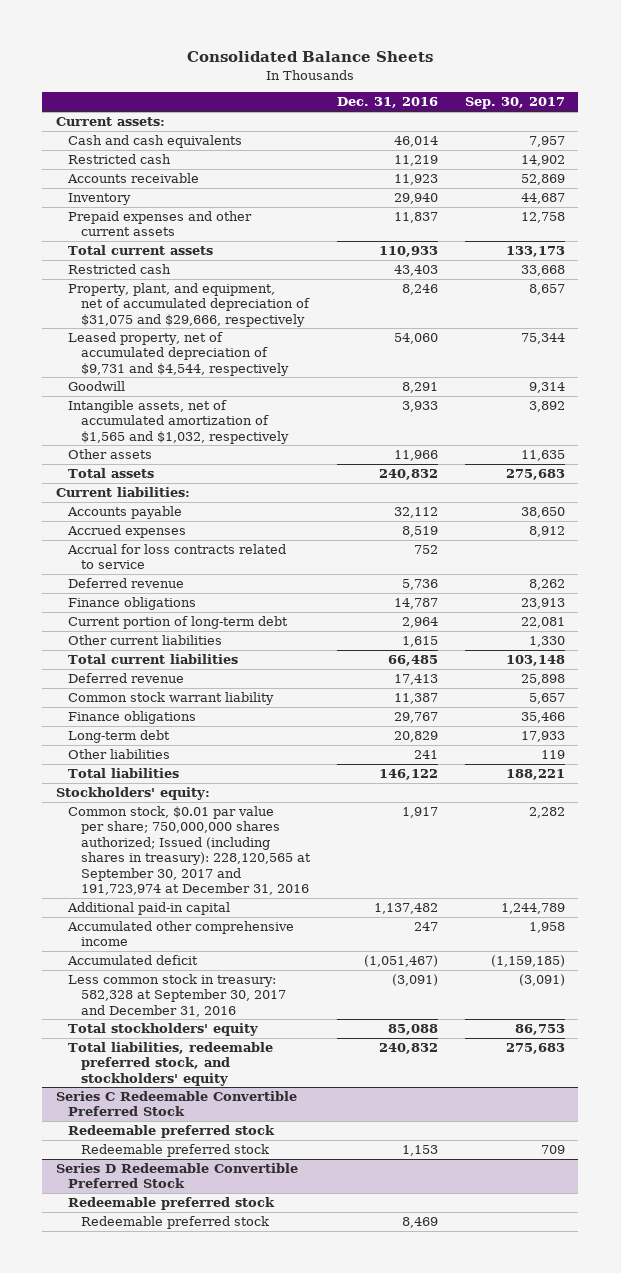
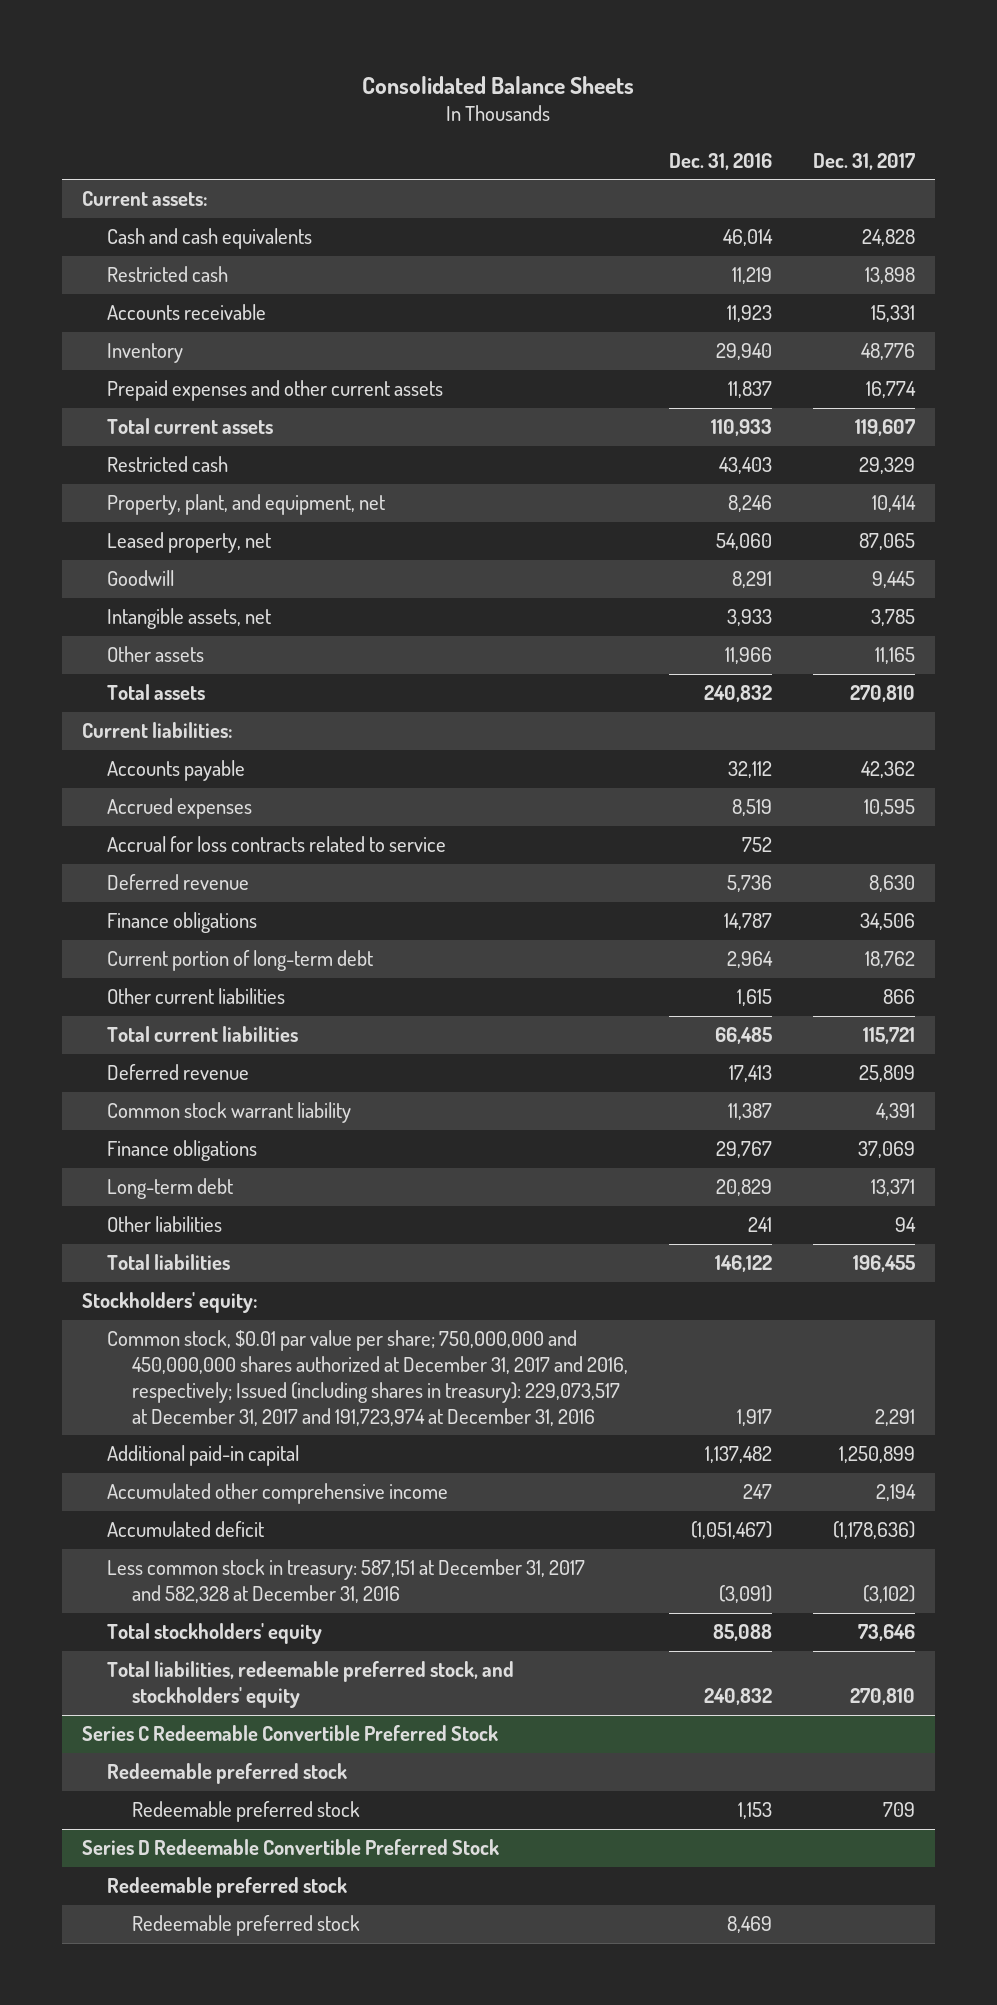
[464,97,565,110] Sep. 30, 2017 -> none
none -> [812,152,915,170] Dec. 31, 2017
[68,283,310,327] Property, plant, and equipment, net of accumulated depreciation of $31,075 and $29,666, respectively -> [107,494,386,516] Property, plant, and equipment, net
[68,332,289,376] Leased property, net of accumulated depreciation of $9,731 and $4,544, respectively -> [107,532,272,554] Leased property, net
[68,400,289,444] Intangible assets, net of accumulated amortization of $1,565 and $1,032, respectively -> [107,608,272,630] Intangible assets, net
[68,806,311,895] Common stock, $0.01 par value per share; 750,000,000 shares authorized; Issued (including shares in treasury): 228,120,565 at September 30, 2017 and 191,723,974 at December 31, 2016 -> [107,1330,629,1427] Common stock, $0.01 par value per share; 750,000,000 and 450,000,000 shares authorized at December 31, 2017 and 2016, respectively; Issued (including shares in treasury): 229,073,517 at December 31, 2017 and 191,723,974 at December 31, 2016
[68,974,286,1017] Less common stock in treasury: 582,328 at September 30, 2017 and December 31, 2016 -> [107,1559,586,1604] Less common stock in treasury: 587,151 at December 31, 2017 and 582,328 at December 31, 2016

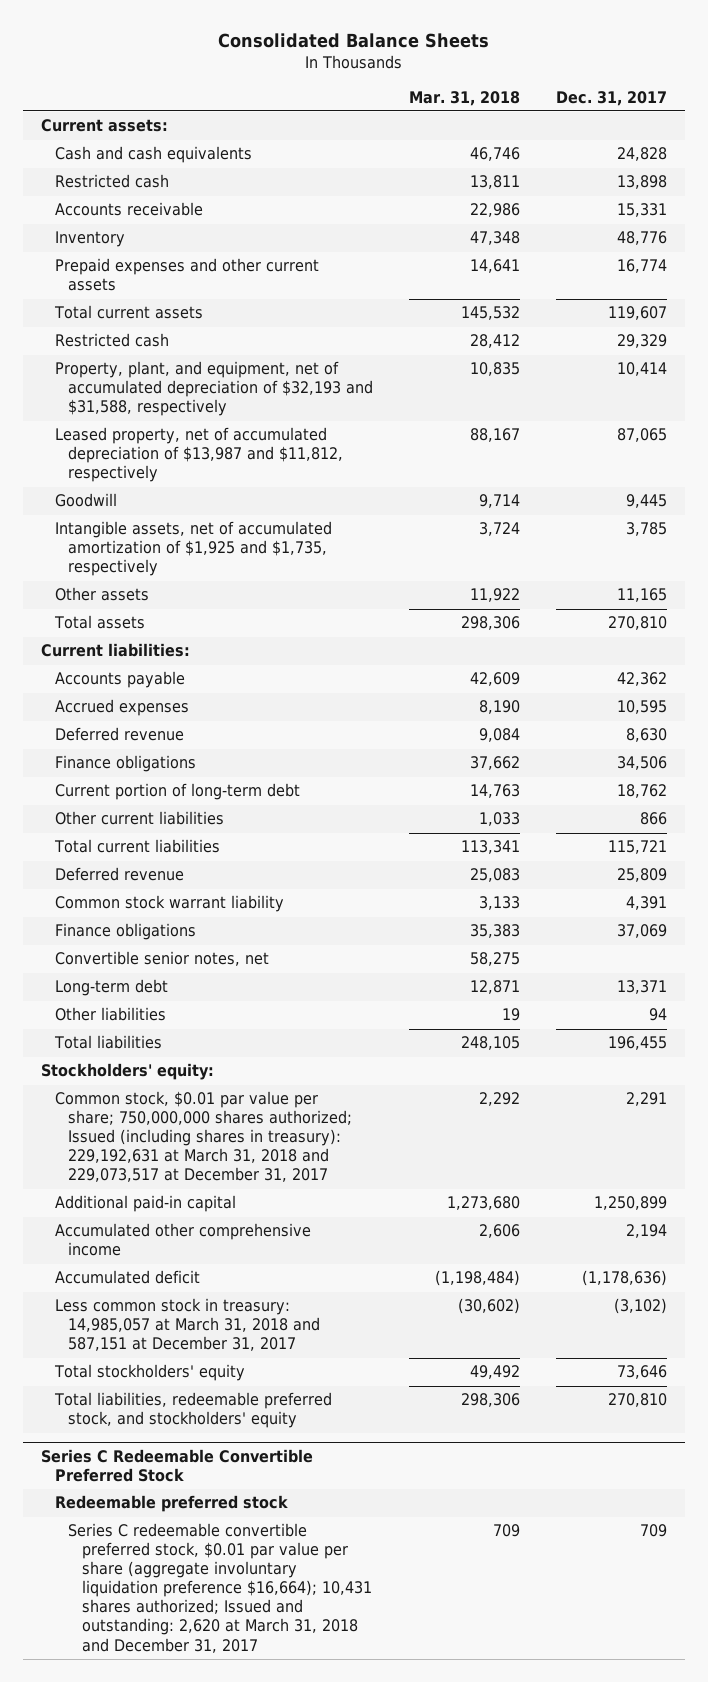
[669,152,773,170] Dec. 31, 2016 -> none
none -> [409,90,521,106] Mar. 31, 2018
[107,494,386,516] Property, plant, and equipment, net -> [54,361,374,417] Property, plant, and equipment, net of accumulated depreciation of $32,193 and $31,588, respectively
[107,532,272,554] Leased property, net -> [54,427,344,483] Leased property, net of accumulated depreciation of $13,987 and $11,812, respectively
[107,608,272,630] Intangible assets, net -> [54,521,332,577] Intangible assets, net of accumulated amortization of $1,925 and $1,735, respectively
[107,836,447,853] Accrual for loss contracts related to service -> none
none -> [54,951,269,967] Convertible senior notes, net
[107,1330,629,1427] Common stock, $0.01 par value per share; 750,000,000 and 450,000,000 shares authorized at December 31, 2017 and 2016, respectively; Issued (including shares in treasury): 229,073,517 at December 31, 2017 and 191,723,974 at December 31, 2016 -> [54,1091,353,1183] Common stock, $0.01 par value per share; 750,000,000 shares authorized; Issued (including shares in treasury): 229,192,631 at March 31, 2018 and 229,073,517 at December 31, 2017
[107,1559,586,1604] Less common stock in treasury: 587,151 at December 31, 2017 and 582,328 at December 31, 2016 -> [54,1298,321,1352] Less common stock in treasury: 14,985,057 at March 31, 2018 and 587,151 at December 31, 2017
[82,1839,500,1856] Series D Redeemable Convertible Preferred Stock -> none
[107,1877,348,1899] Redeemable preferred stock -> none
[132,1915,361,1937] Redeemable preferred stock -> none
[132,1801,361,1823] Redeemable preferred stock -> [68,1523,373,1653] Series C redeemable convertible preferred stock, $0.01 par value per share (aggregate involuntary liquidation preference $16,664); 10,431 shares authorized; Issued and outstanding: 2,620 at March 31, 2018 and December 31, 2017

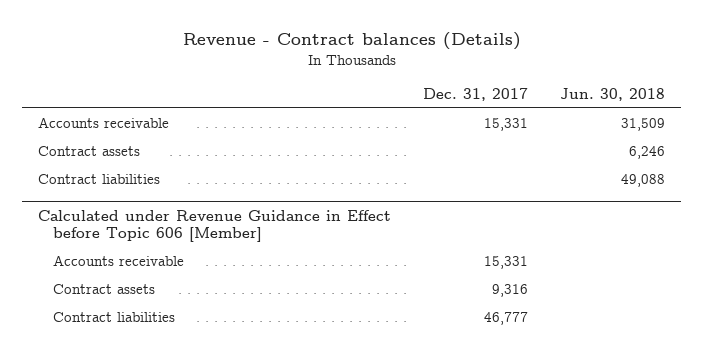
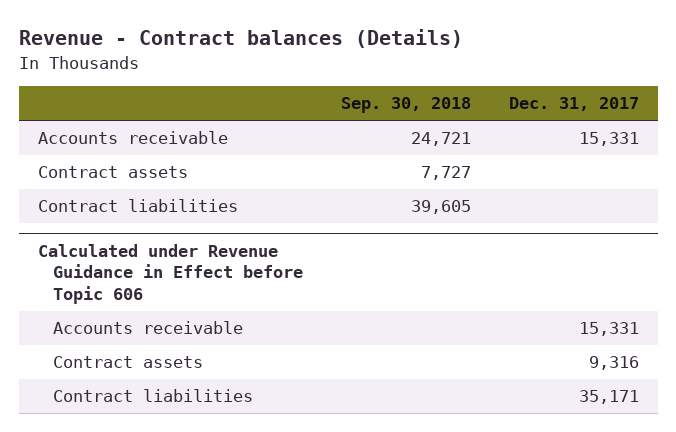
[560,87,666,101] Jun. 30, 2018 -> none
none -> [340,97,471,114] Sep. 30, 2018
[37,209,391,243] Calculated under Revenue Guidance in Effect before Topic 606 [Member] -> [37,244,303,304] Calculated under Revenue Guidance in Effect before Topic 606
[484,312,529,326] 46,777 -> [578,390,639,405] 35,171

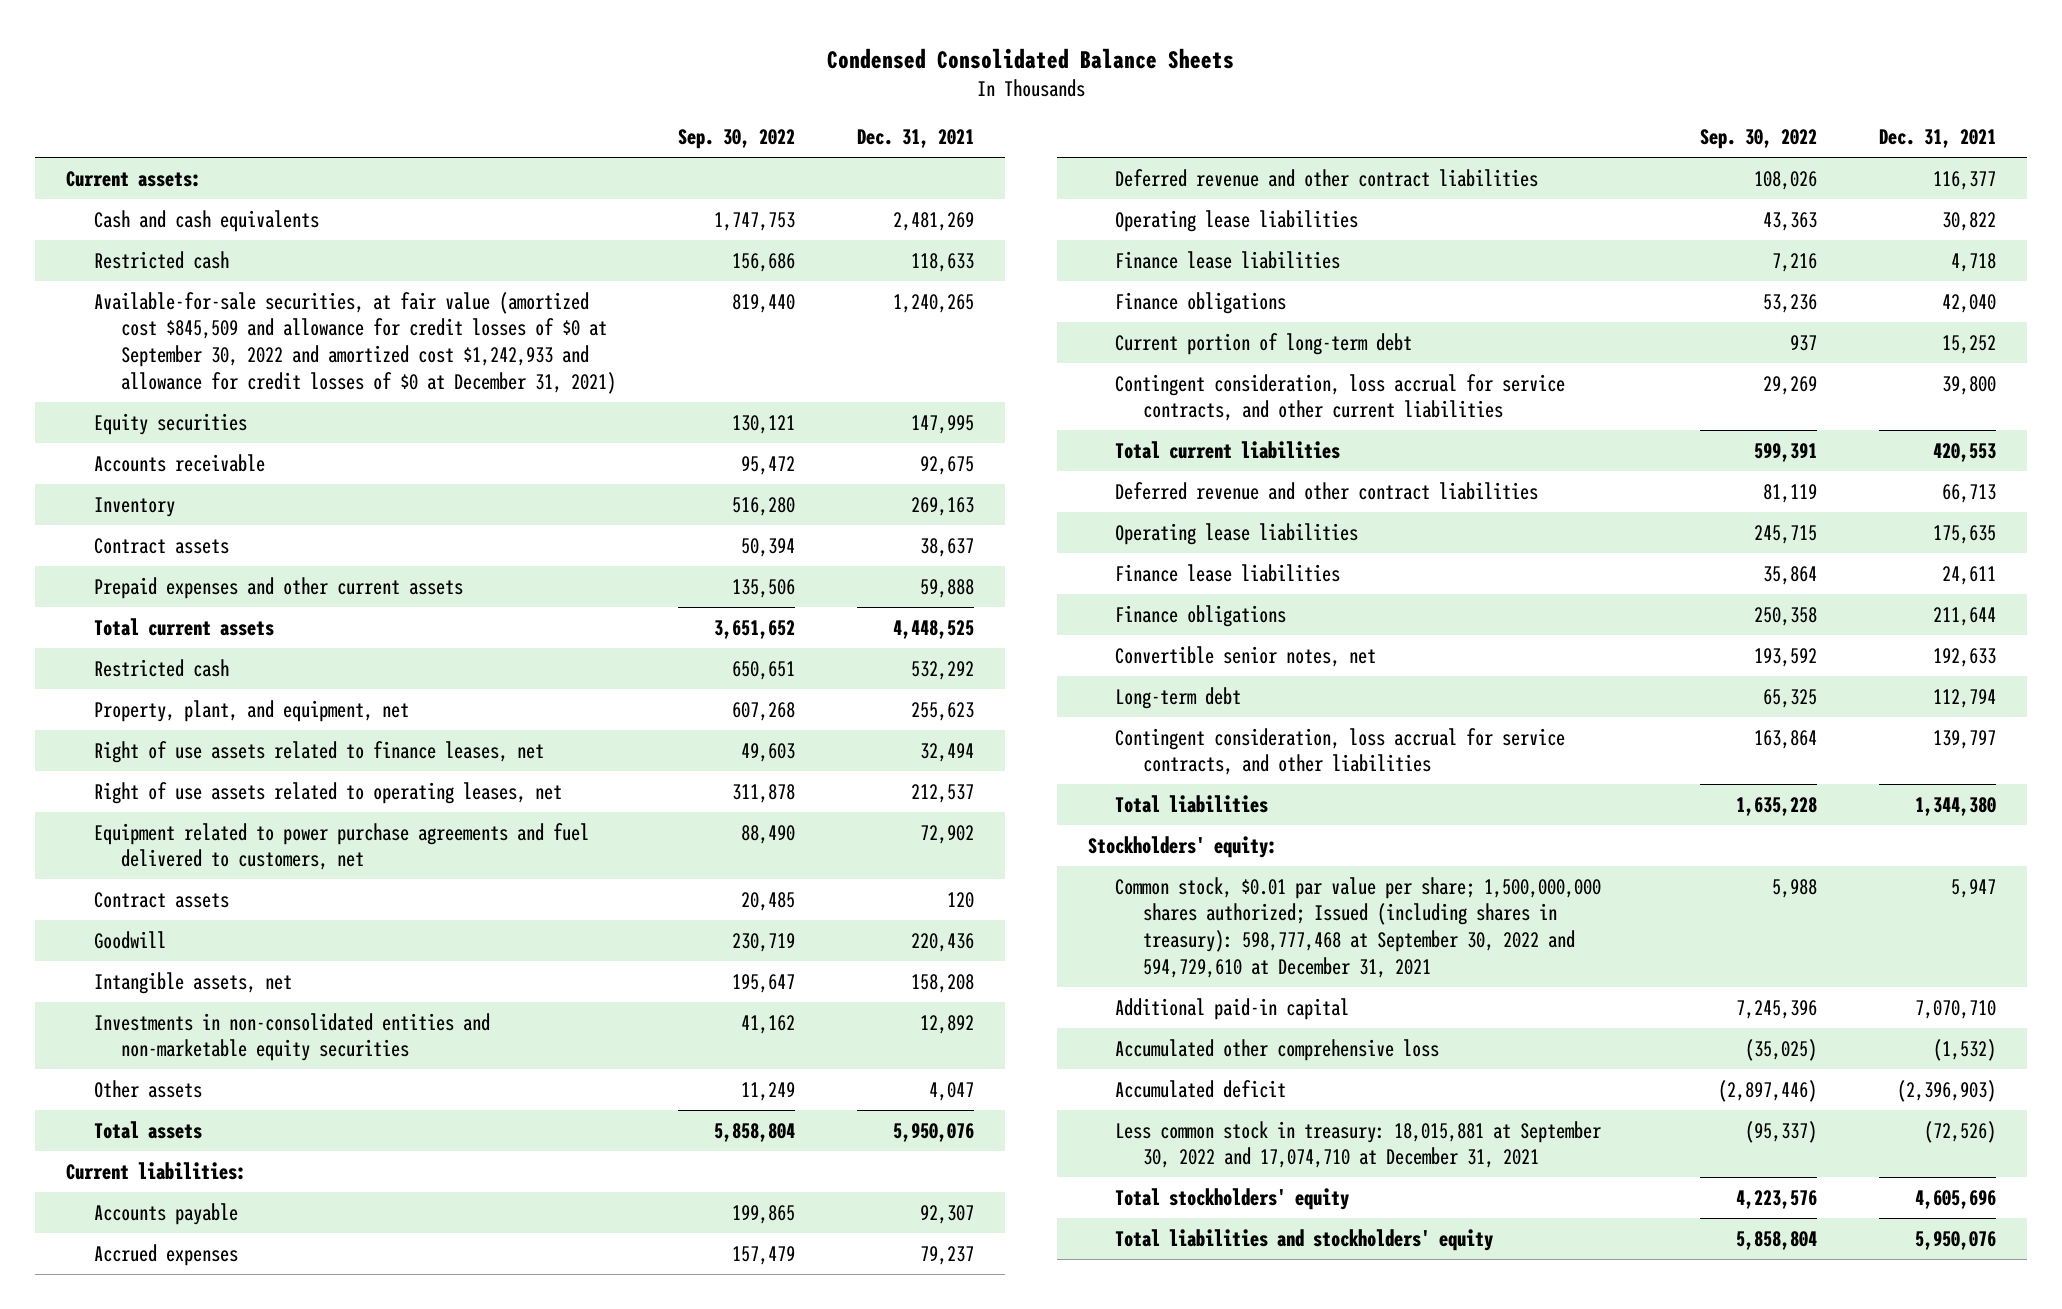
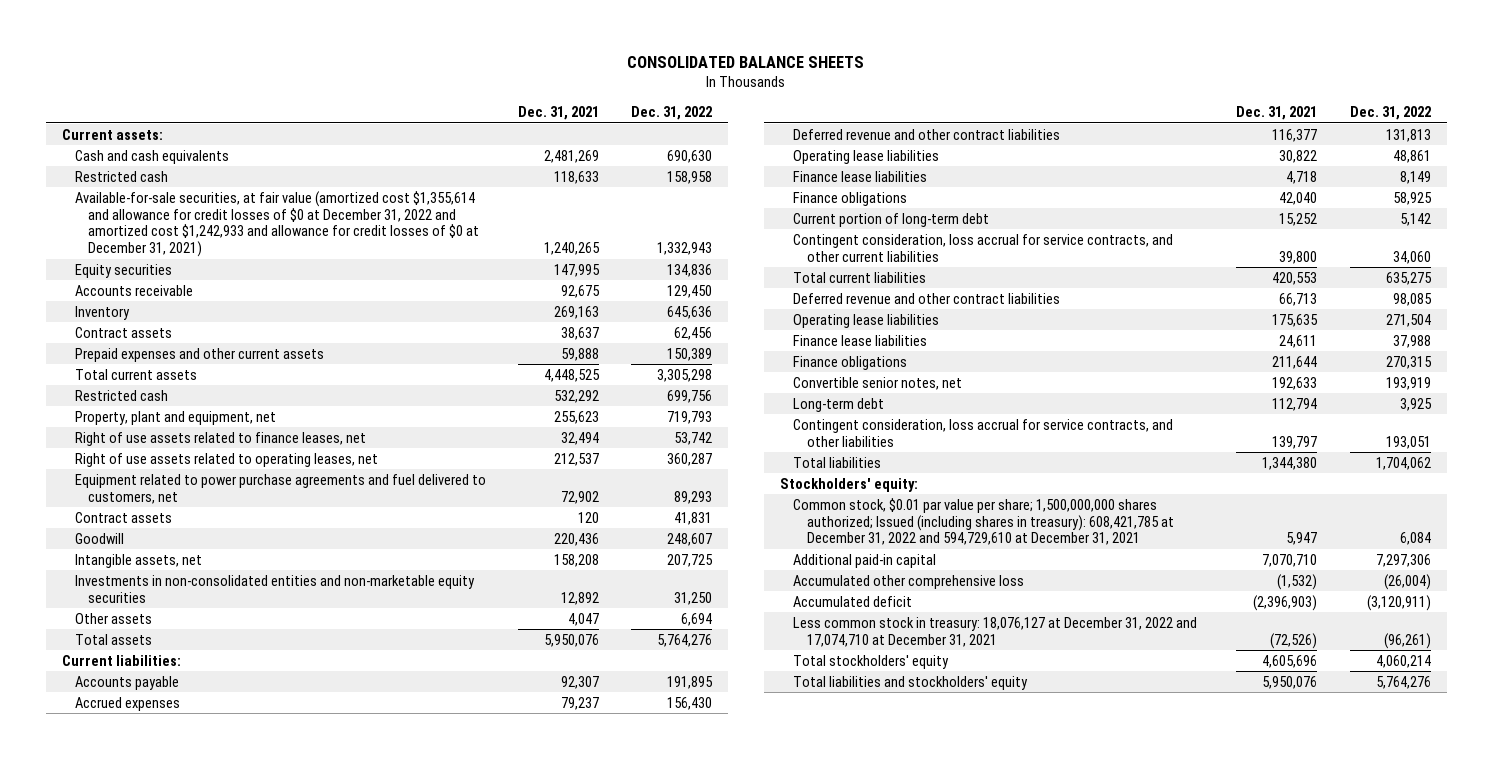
[827,47,1235,69] Condensed Consolidated Balance Sheets -> [627,55,865,68] CONSOLIDATED BALANCE SHEETS
[678,129,796,150] Sep. 30, 2022 -> none
none -> [631,105,713,120] Dec. 31, 2022
[93,291,617,394] Available-for-sale securities, at fair value (amortized cost $845,509 and allowance for credit losses of $0 at September 30, 2022 and amortized cost $1,242,933 and allowance for credit losses of $0 at December 31, 2021) -> [74,190,480,258] Available-for-sale securities, at fair value (amortized cost $1,355,614 and allowance for credit losses of $0 at December 31, 2022 and amortized cost $1,242,933 and allowance for credit losses of $0 at December 31, 2021)
[93,699,409,722] Property, plant, and equipment, net -> [74,410,276,425] Property, plant and equipment, net
[1115,876,1602,978] Common stock, $0.01 par value per share; 1,500,000,000 shares authorized; Issued (including shares in treasury): 598,777,468 at September 30, 2022 and 594,729,610 at December 31, 2021 -> [793,497,1174,546] Common stock, $0.01 par value per share; 1,500,000,000 shares authorized; Issued (including shares in treasury): 608,421,785 at December 31, 2022 and 594,729,610 at December 31, 2021
[1115,1120,1602,1169] Less common stock in treasury: 18,015,881 at September 30, 2022 and 17,074,710 at December 31, 2021 -> [793,616,1198,647] Less common stock in treasury: 18,076,127 at December 31, 2022 and 17,074,710 at December 31, 2021

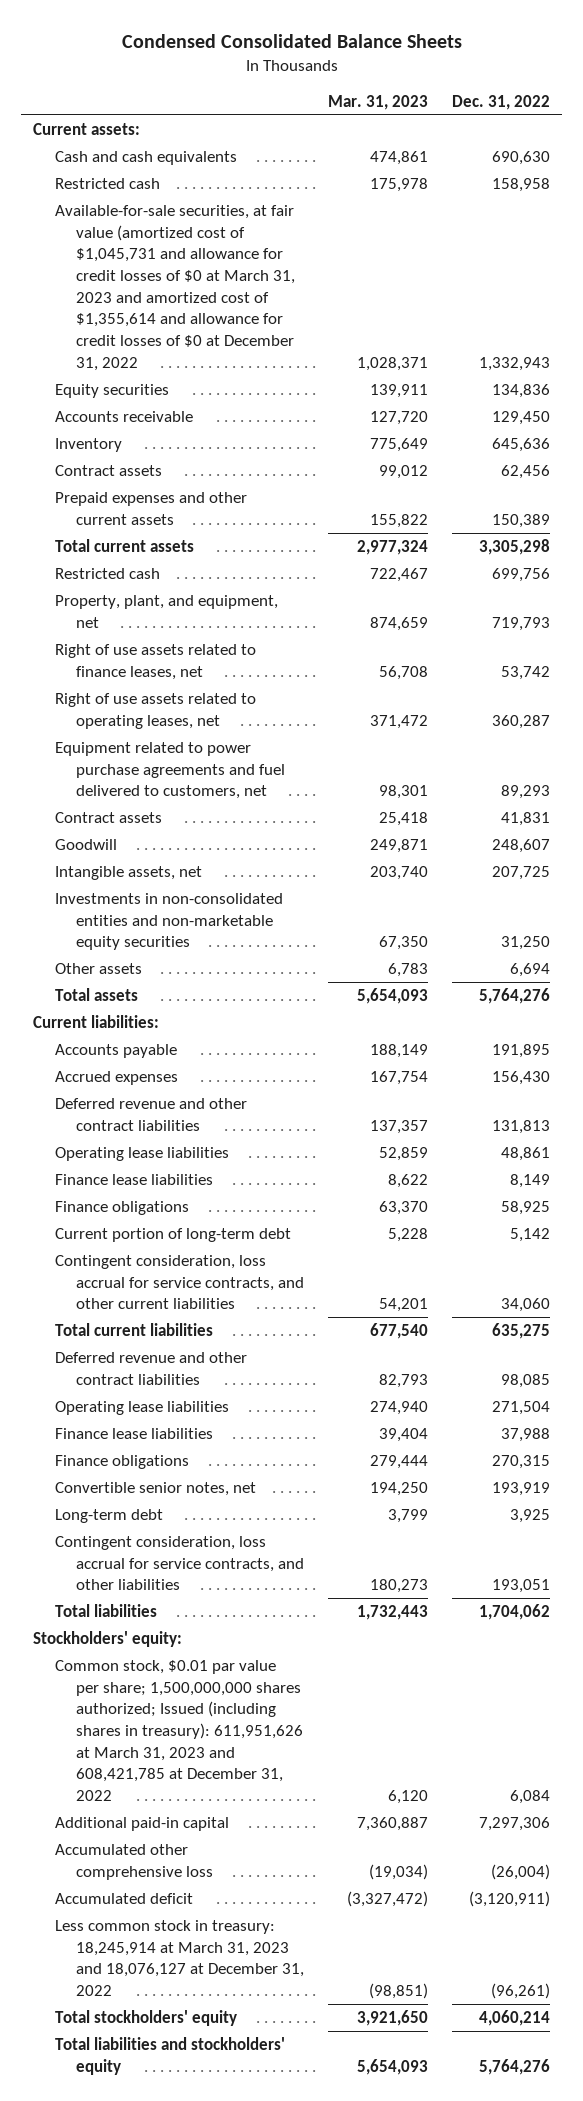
[627,55,865,68] CONSOLIDATED BALANCE SHEETS -> [121,33,462,48] Condensed Consolidated Balance Sheets
[518,105,600,120] Dec. 31, 2021 -> none
none -> [328,94,429,110] Mar. 31, 2023
[74,190,480,258] Available-for-sale securities, at fair value (amortized cost $1,355,614 and allowance for credit losses of $0 at December 31, 2022 and amortized cost $1,242,933 and allowance for credit losses of $0 at December 31, 2021) -> [54,205,296,371] Available-for-sale securities, at fair value (amortized cost of $1,045,731 and allowance for credit losses of $0 at March 31, 2023 and amortized cost of $1,355,614 and allowance for credit losses of $0 at December 31, 2022
[74,410,276,425] Property, plant and equipment, net -> [54,595,278,628] Property, plant, and equipment, net
[793,497,1174,546] Common stock, $0.01 par value per share; 1,500,000,000 shares authorized; Issued (including shares in treasury): 608,421,785 at December 31, 2022 and 594,729,610 at December 31, 2021 -> [54,1660,304,1802] Common stock, $0.01 par value per share; 1,500,000,000 shares authorized; Issued (including shares in treasury): 611,951,626 at March 31, 2023 and 608,421,785 at December 31, 2022
[793,616,1198,647] Less common stock in treasury: 18,076,127 at December 31, 2022 and 17,074,710 at December 31, 2021 -> [54,1920,305,1997] Less common stock in treasury: 18,245,914 at March 31, 2023 and 18,076,127 at December 31, 2022

